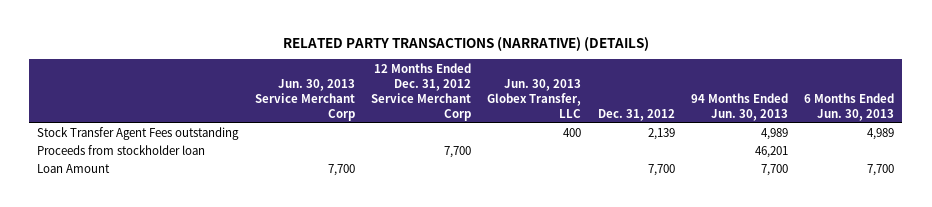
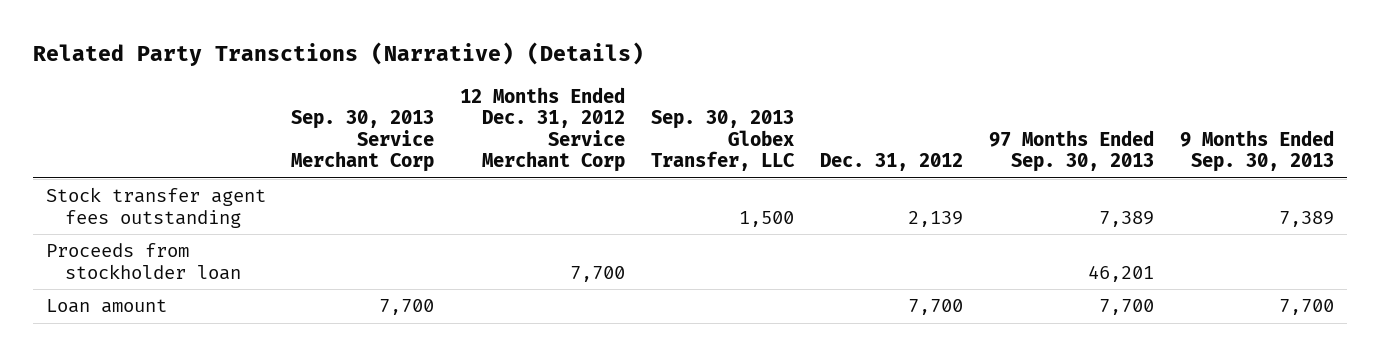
[282,36,649,51] RELATED PARTY TRANSACTIONS (NARRATIVE) (DETAILS) -> [32,41,644,66] Related Party Transctions (Narrative) (Details)
[254,78,355,122] Jun. 30, 2013 Service Merchant Corp -> none
[487,78,582,119] Jun. 30, 2013 Globex Transfer, LLC -> none
[690,92,788,122] 94 Months Ended Jun. 30, 2013 -> none
[804,92,895,122] 6 Months Ended Jun. 30, 2013 -> none
none -> [291,110,435,173] Sep. 30, 2013 Service Merchant Corp
none -> [651,110,796,172] Sep. 30, 2013 Globex Transfer, LLC
none -> [989,129,1155,173] 97 Months Ended Sep. 30, 2013
none -> [1180,129,1335,173] 9 Months Ended Sep. 30, 2013
[37,127,240,141] Stock Transfer Agent Fees outstanding -> [45,187,266,228] Stock transfer agent fees outstanding
[37,164,111,174] Loan Amount -> [45,299,167,314] Loan amount

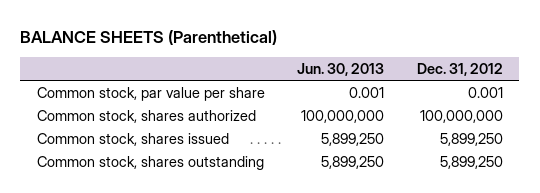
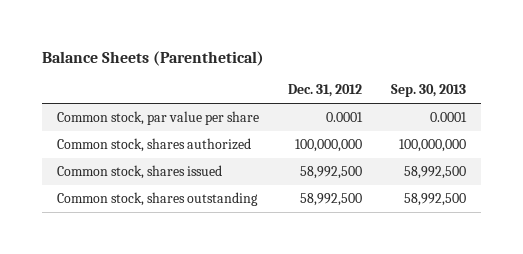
[20,29,278,45] BALANCE SHEETS (Parenthetical) -> [41,50,264,66] Balance Sheets (Parenthetical)
[297,62,385,76] Jun. 30, 2013 -> none
none -> [391,84,467,98] Sep. 30, 2013
[468,86,504,98] 0.001 -> [325,112,363,123] 0.0001
[440,132,504,146] 5,899,250 -> [299,166,362,180] 58,992,500
[440,155,504,169] 5,899,250 -> [299,193,362,207] 58,992,500

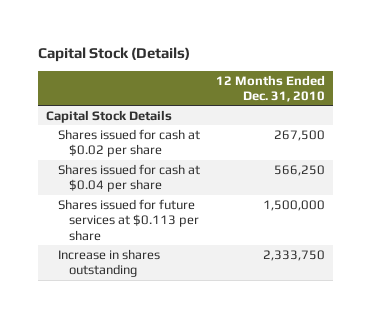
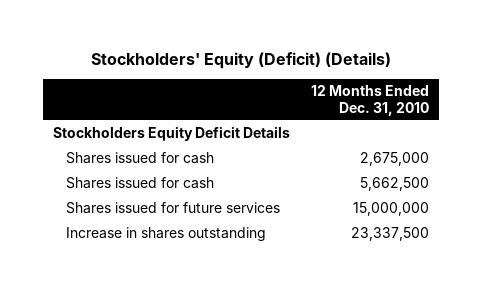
[37,46,190,62] Capital Stock (Details) -> [91,51,392,69] Stockholders' Equity (Deficit) (Details)
[45,109,172,123] Capital Stock Details -> none
none -> [53,126,291,142] Stockholders Equity Deficit Details
[57,128,200,158] Shares issued for cash at $0.02 per share -> [65,152,214,165] Shares issued for cash
[273,129,325,141] 267,500 -> [359,152,429,167] 2,675,000
[57,163,200,193] Shares issued for cash at $0.04 per share -> [65,177,214,190] Shares issued for cash
[273,164,325,176] 566,250 -> [359,177,429,192] 5,662,500
[57,198,200,241] Shares issued for future services at $0.113 per share -> [65,202,280,215] Shares issued for future services
[262,199,325,211] 1,500,000 -> [352,202,429,217] 15,000,000
[262,249,325,261] 2,333,750 -> [350,227,429,242] 23,337,500

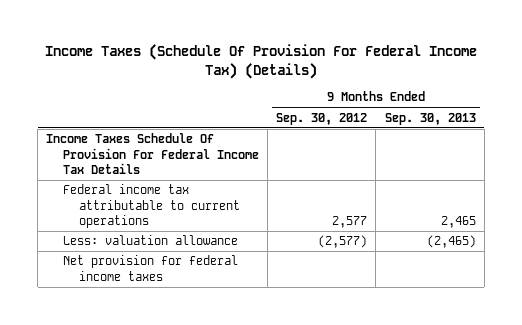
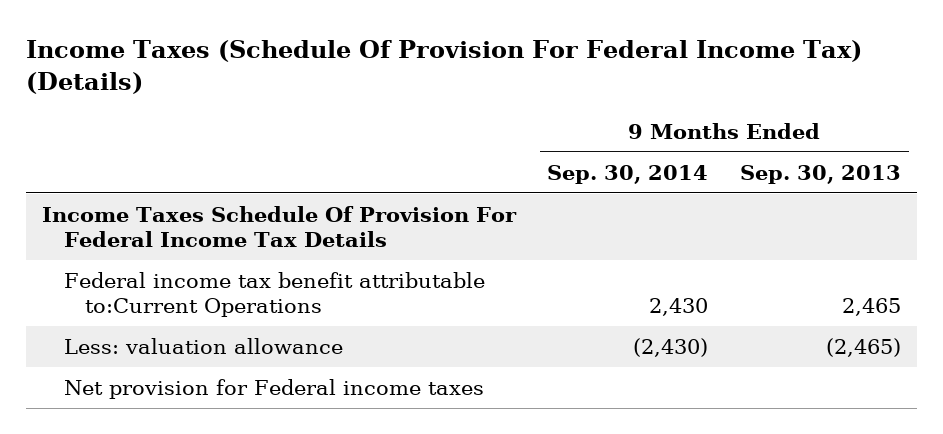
[276,112,368,125] Sep. 30, 2012 -> none
none -> [547,164,709,184] Sep. 30, 2014
[62,184,241,229] Federal income tax attributable to current operations -> [63,272,485,318] Federal income tax benefit attributable to:Current Operations
[62,255,238,281] Net provision for federal income taxes -> [63,379,484,400] Net provision for Federal income taxes

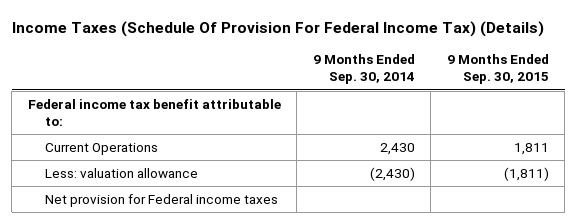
[739,164,901,184] Sep. 30, 2013 -> none
none -> [446,54,549,85] 9 Months Ended Sep. 30, 2015
[41,206,517,248] Income Taxes Schedule Of Provision For Federal Income Tax Details -> none
none -> [27,98,281,126] Federal income tax benefit attributable to:
[63,272,485,318] Federal income tax benefit attributable to:Current Operations -> [44,142,158,155] Current Operations

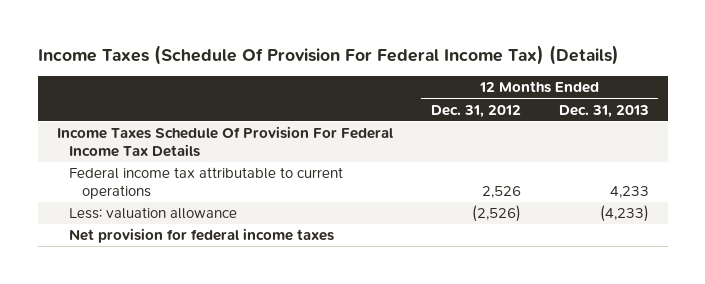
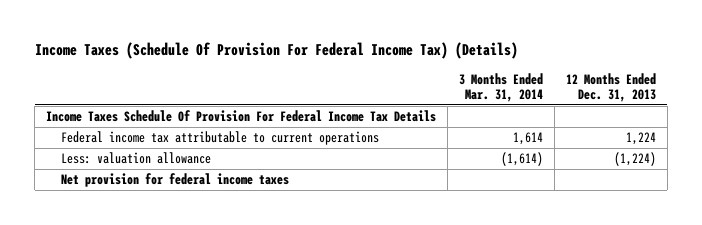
[430,104,521,118] Dec. 31, 2012 -> none
none -> [458,72,543,103] 3 Months Ended Mar. 31, 2014
[609,186,649,199] 4,233 -> [625,132,656,146] 1,224
[599,205,649,223] (4,233) -> [613,152,656,167] (1,224)

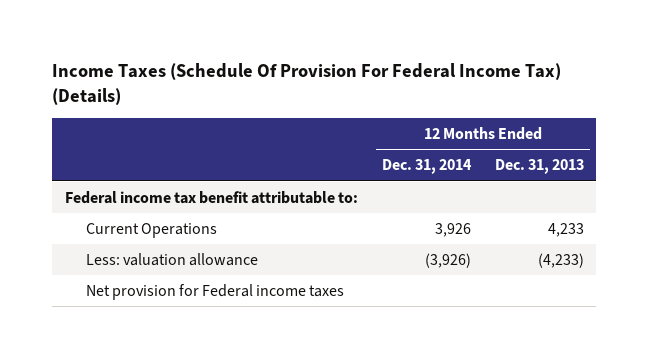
[458,72,543,103] 3 Months Ended Mar. 31, 2014 -> none
none -> [381,159,472,175] Dec. 31, 2014
[46,110,437,123] Income Taxes Schedule Of Provision For Federal Income Tax Details -> none
none -> [64,190,358,204] Federal income tax benefit attributable to:
[61,131,380,146] Federal income tax attributable to current operations -> [86,222,218,238] Current Operations
[625,132,656,146] 1,224 -> [547,222,584,237] 4,233
[613,152,656,167] (1,224) -> [537,252,584,268] (4,233)
[61,173,290,188] Net provision for federal income taxes -> [86,283,345,300] Net provision for Federal income taxes

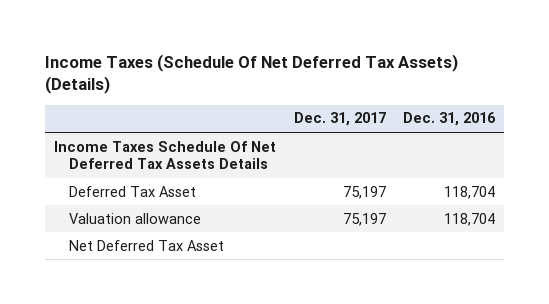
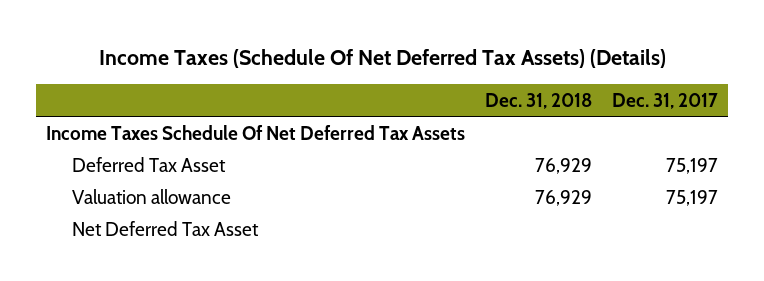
[403,112,497,127] Dec. 31, 2016 -> none
none -> [485,92,593,109] Dec. 31, 2018
[54,140,277,170] Income Taxes Schedule Of Net Deferred Tax Assets Details -> [45,124,465,140] Income Taxes Schedule Of Net Deferred Tax Assets

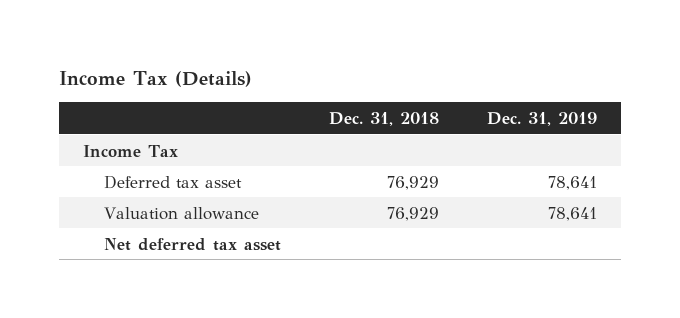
[99,49,667,69] Income Taxes (Schedule Of Net Deferred Tax Assets) (Details) -> [58,71,252,88] Income Tax (Details)
[612,92,719,109] Dec. 31, 2017 -> none
none -> [486,112,597,127] Dec. 31, 2019
[45,124,465,140] Income Taxes Schedule Of Net Deferred Tax Assets -> none
none -> [82,144,178,157] Income Tax
[71,156,226,172] Deferred Tax Asset -> [103,174,242,189] Deferred tax asset
[71,220,259,236] Net Deferred Tax Asset -> [103,237,281,251] Net deferred tax asset

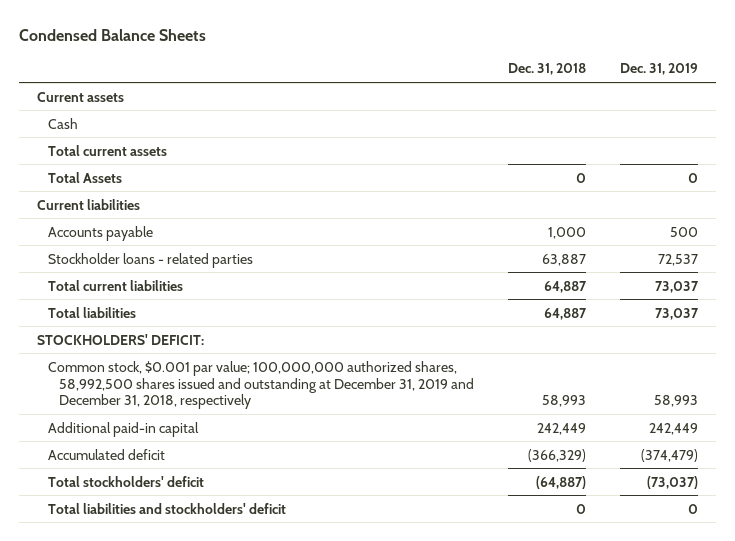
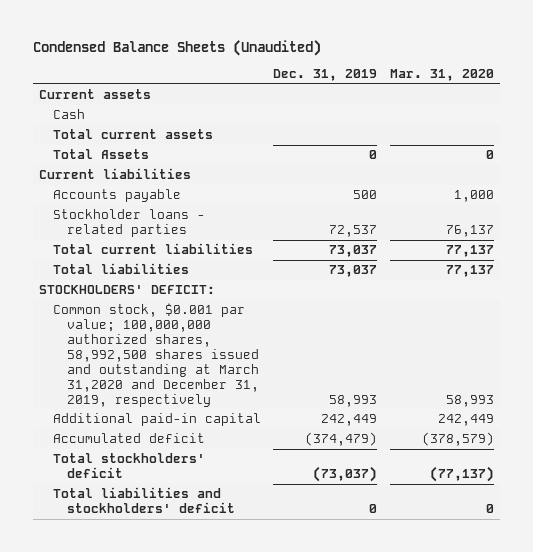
[19,28,207,41] Condensed Balance Sheets -> [32,39,321,56] Condensed Balance Sheets (Unaudited)
[508,63,587,76] Dec. 31, 2018 -> none
none -> [389,69,494,82] Mar. 31, 2020
[47,360,475,410] Common stock, $0.001 par value; 100,000,000 authorized shares, 58,992,500 shares issued and outstanding at December 31, 2019 and December 31, 2018, respectively -> [52,303,259,407] Common stock, $0.001 par value; 100,000,000 authorized shares, 58,992,500 shares issued and outstanding at March 31,2020 and December 31, 2019, respectively

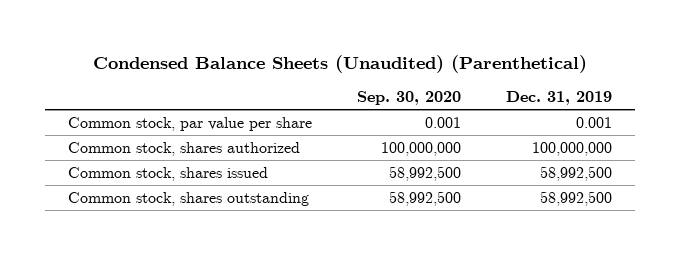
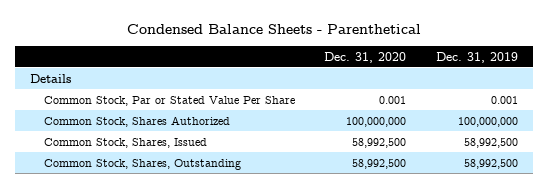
[92,55,587,74] Condensed Balance Sheets (Unaudited) (Parenthetical) -> [127,23,422,34] Condensed Balance Sheets - Parenthetical
[356,91,461,106] Sep. 30, 2020 -> none
none -> [324,51,407,63] Dec. 31, 2020
none -> [29,73,71,83] Details
[67,116,312,131] Common stock, par value per share -> [43,95,295,106] Common Stock, Par or Stated Value Per Share
[67,141,300,156] Common stock, shares authorized -> [43,115,230,127] Common Stock, Shares Authorized
[67,166,268,181] Common stock, shares issued -> [43,137,207,148] Common Stock, Shares, Issued
[67,191,309,206] Common stock, shares outstanding -> [43,158,241,170] Common Stock, Shares, Outstanding

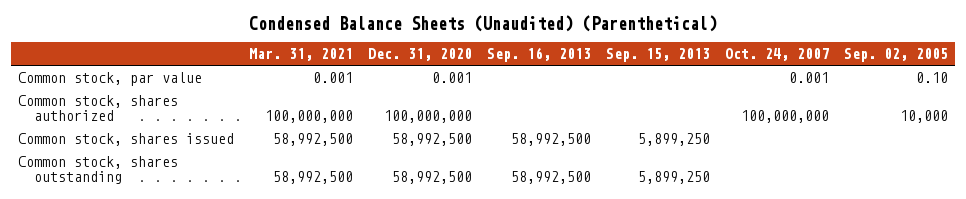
[127,23,422,34] Condensed Balance Sheets - Parenthetical -> [249,14,718,32] Condensed Balance Sheets (Unaudited) (Parenthetical)
[436,51,519,63] Dec. 31, 2019 -> none
none -> [249,48,354,62] Mar. 31, 2021
none -> [487,47,592,63] Sep. 16, 2013
none -> [605,48,710,63] Sep. 15, 2013
none -> [724,48,829,62] Oct. 24, 2007
none -> [843,48,948,63] Sep. 02, 2005
[29,73,71,83] Details -> none
[43,95,295,106] Common Stock, Par or Stated Value Per Share -> [18,72,203,87] Common stock, par value
[43,115,230,127] Common Stock, Shares Authorized -> [18,95,179,122] Common stock, shares authorized
[43,137,207,148] Common Stock, Shares, Issued -> [18,133,235,147] Common stock, shares issued
[43,158,241,170] Common Stock, Shares, Outstanding -> [18,156,179,185] Common stock, shares outstanding

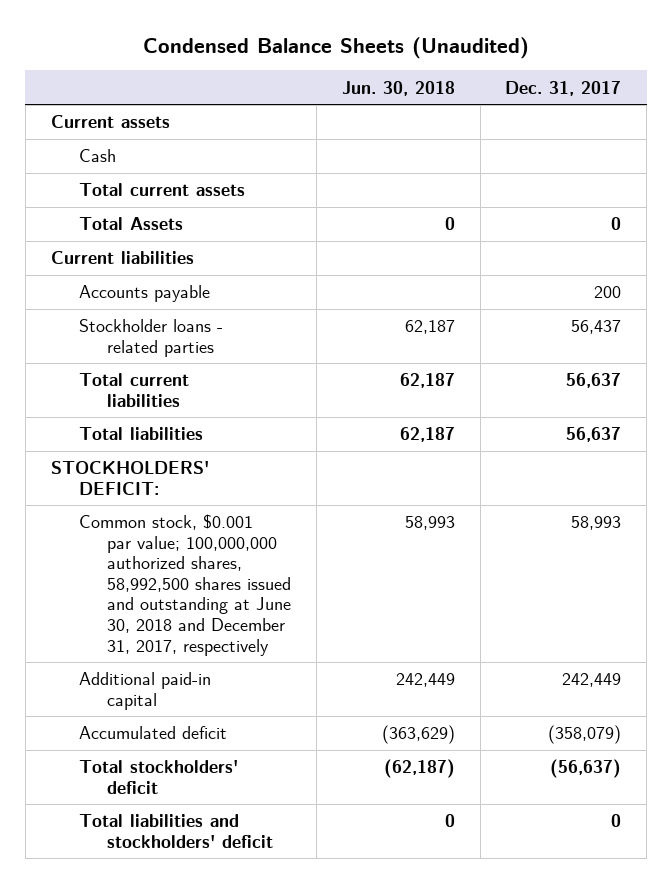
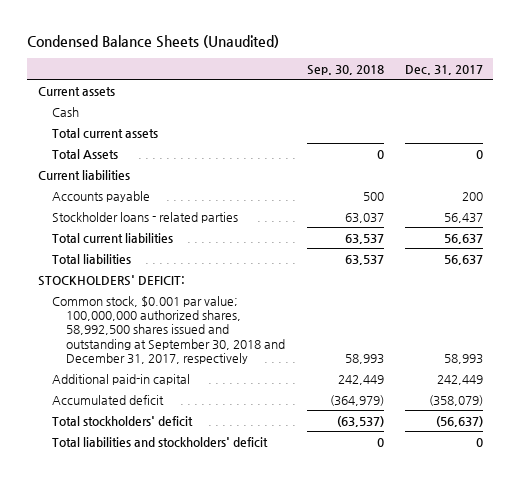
[341,80,455,96] Jun. 30, 2018 -> none
none -> [306,65,384,76] Sep. 30, 2018
[78,514,291,656] Common stock, $0.001 par value; 100,000,000 authorized shares, 58,992,500 shares issued and outstanding at June 30, 2018 and December 31, 2017, respectively -> [52,295,286,365] Common stock, $0.001 par value; 100,000,000 authorized shares, 58,992,500 shares issued and outstanding at September 30, 2018 and December 31, 2017, respectively

